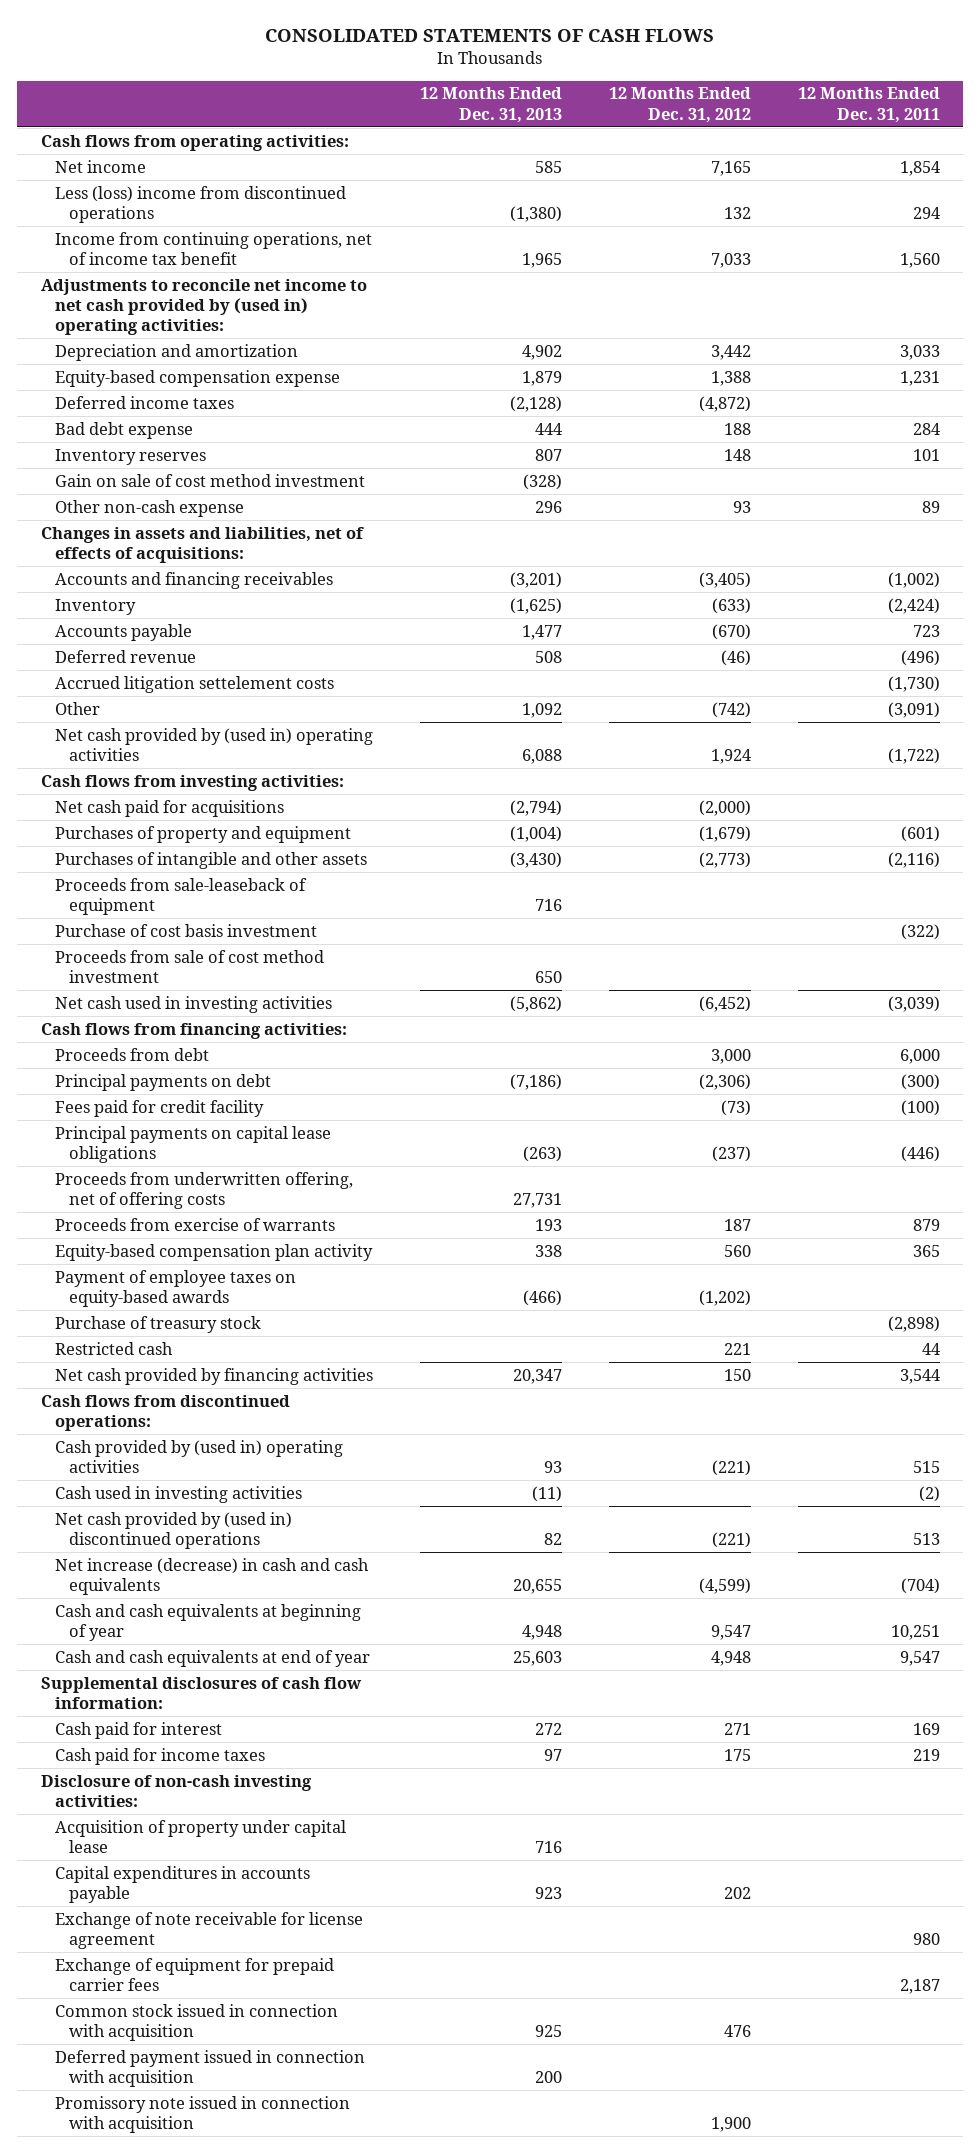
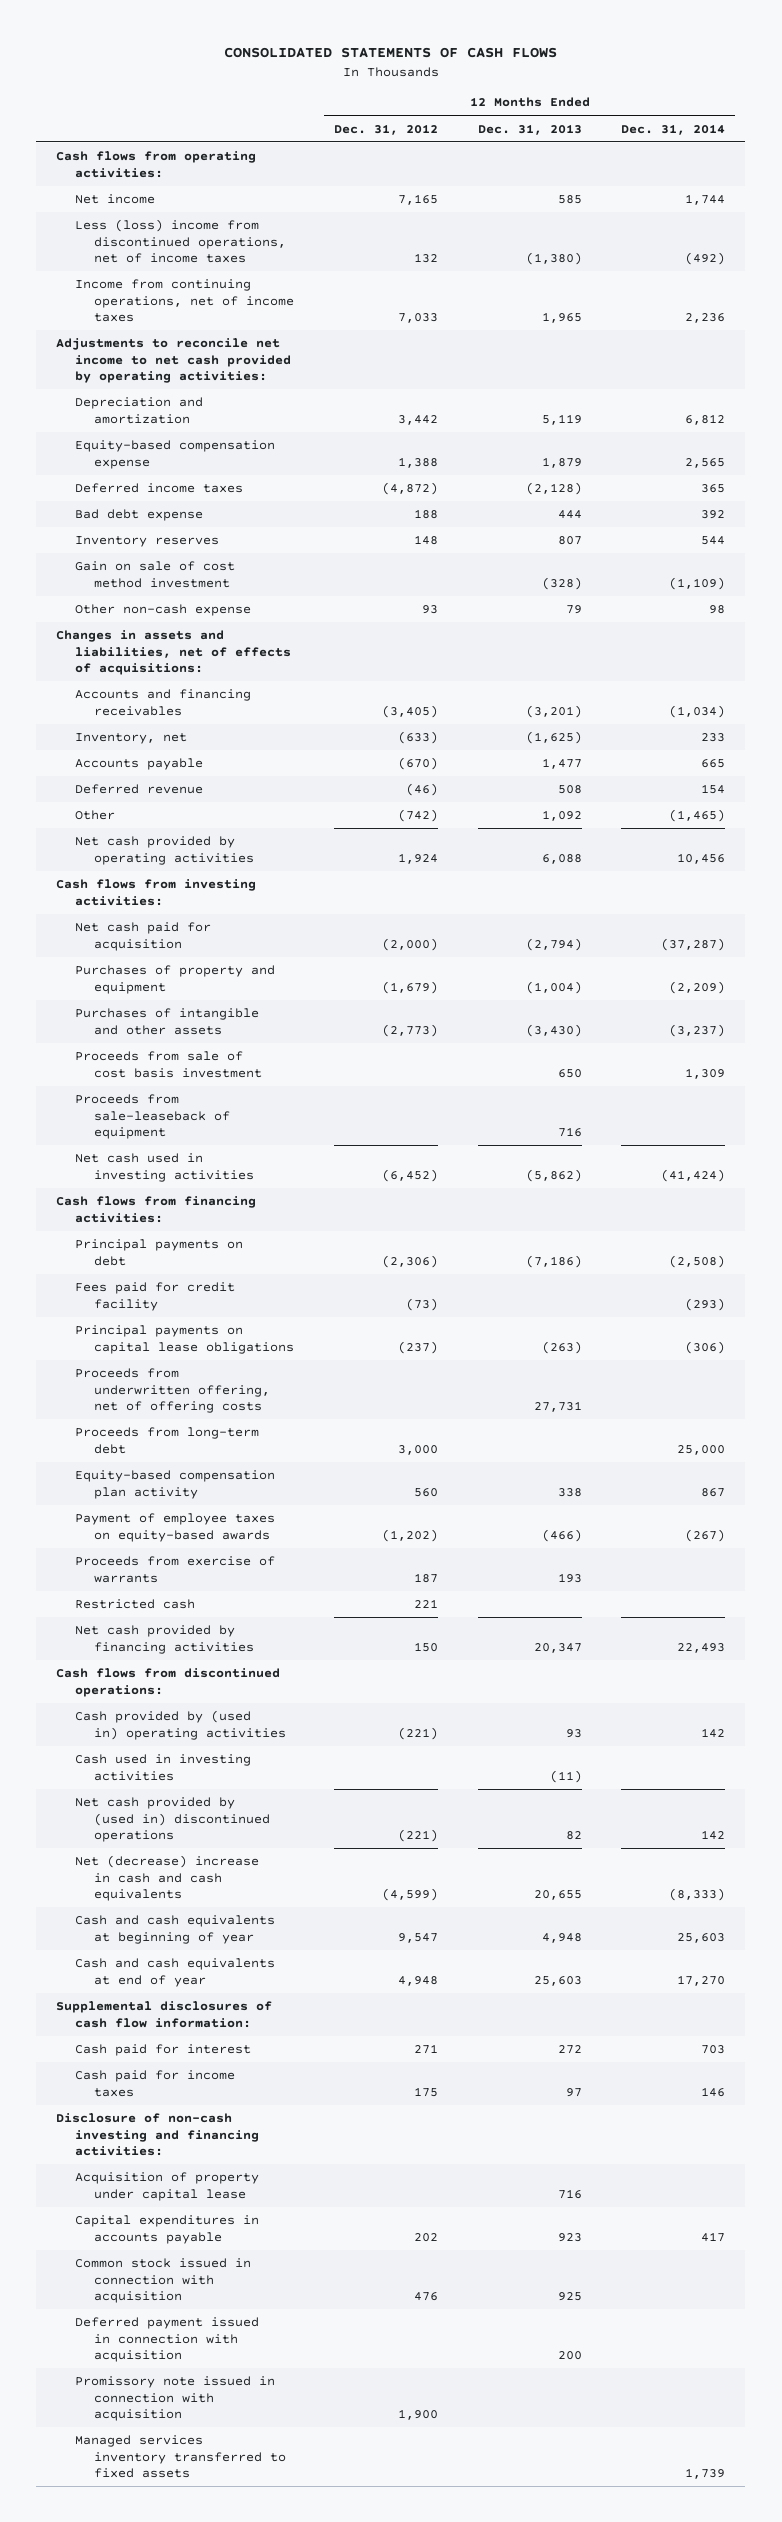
[797,87,940,123] 12 Months Ended Dec. 31, 2011 -> none
none -> [621,123,726,135] Dec. 31, 2014
[54,185,346,224] Less (loss) income from discontinued operations -> [75,219,287,264] Less (loss) income from discontinued operations, net of income taxes
[54,231,372,266] Income from continuing operations, net of income tax benefit -> [75,279,295,323] Income from continuing operations, net of income taxes
[40,278,367,336] Adjustments to reconcile net income to net cash provided by (used in) operating activities: -> [56,338,292,384] Adjustments to reconcile net income to net cash provided by operating activities:
[521,344,562,360] 4,902 -> [541,413,582,425] 5,119
[534,500,562,513] 296 -> [565,605,582,615] 79
[54,598,136,615] Inventory -> [75,733,188,745] Inventory, net
[54,675,334,693] Accrued litigation settelement costs -> none
[54,727,373,762] Net cash provided by (used in) operating activities -> [75,836,255,865] Net cash provided by operating activities
[54,799,284,817] Net cash paid for acquisitions -> [75,922,212,951] Net cash paid for acquisition
none -> [75,1051,263,1078] Proceeds from sale of cost basis investment
[54,923,317,937] Purchase of cost basis investment -> none
[54,949,324,984] Proceeds from sale of cost method investment -> none
[54,1047,209,1061] Proceeds from debt -> none
none -> [75,1427,260,1454] Proceeds from long-term debt
[54,1315,261,1333] Purchase of treasury stock -> none
[54,1217,335,1231] Proceeds from exercise of warrants -> [75,1556,276,1583] Proceeds from exercise of warrants
[54,1557,369,1596] Net increase (decrease) in cash and cash equivalents -> [75,1855,260,1902] Net (decrease) increase in cash and cash equivalents
[40,1774,312,1808] Disclosure of non-cash investing activities: -> [56,2113,260,2157] Disclosure of non-cash investing and financing activities:
[54,1911,363,1950] Exchange of note receivable for license agreement -> none
[54,1957,334,1992] Exchange of equipment for prepaid carrier fees -> none
none -> [75,2435,287,2479] Managed services inventory transferred to fixed assets

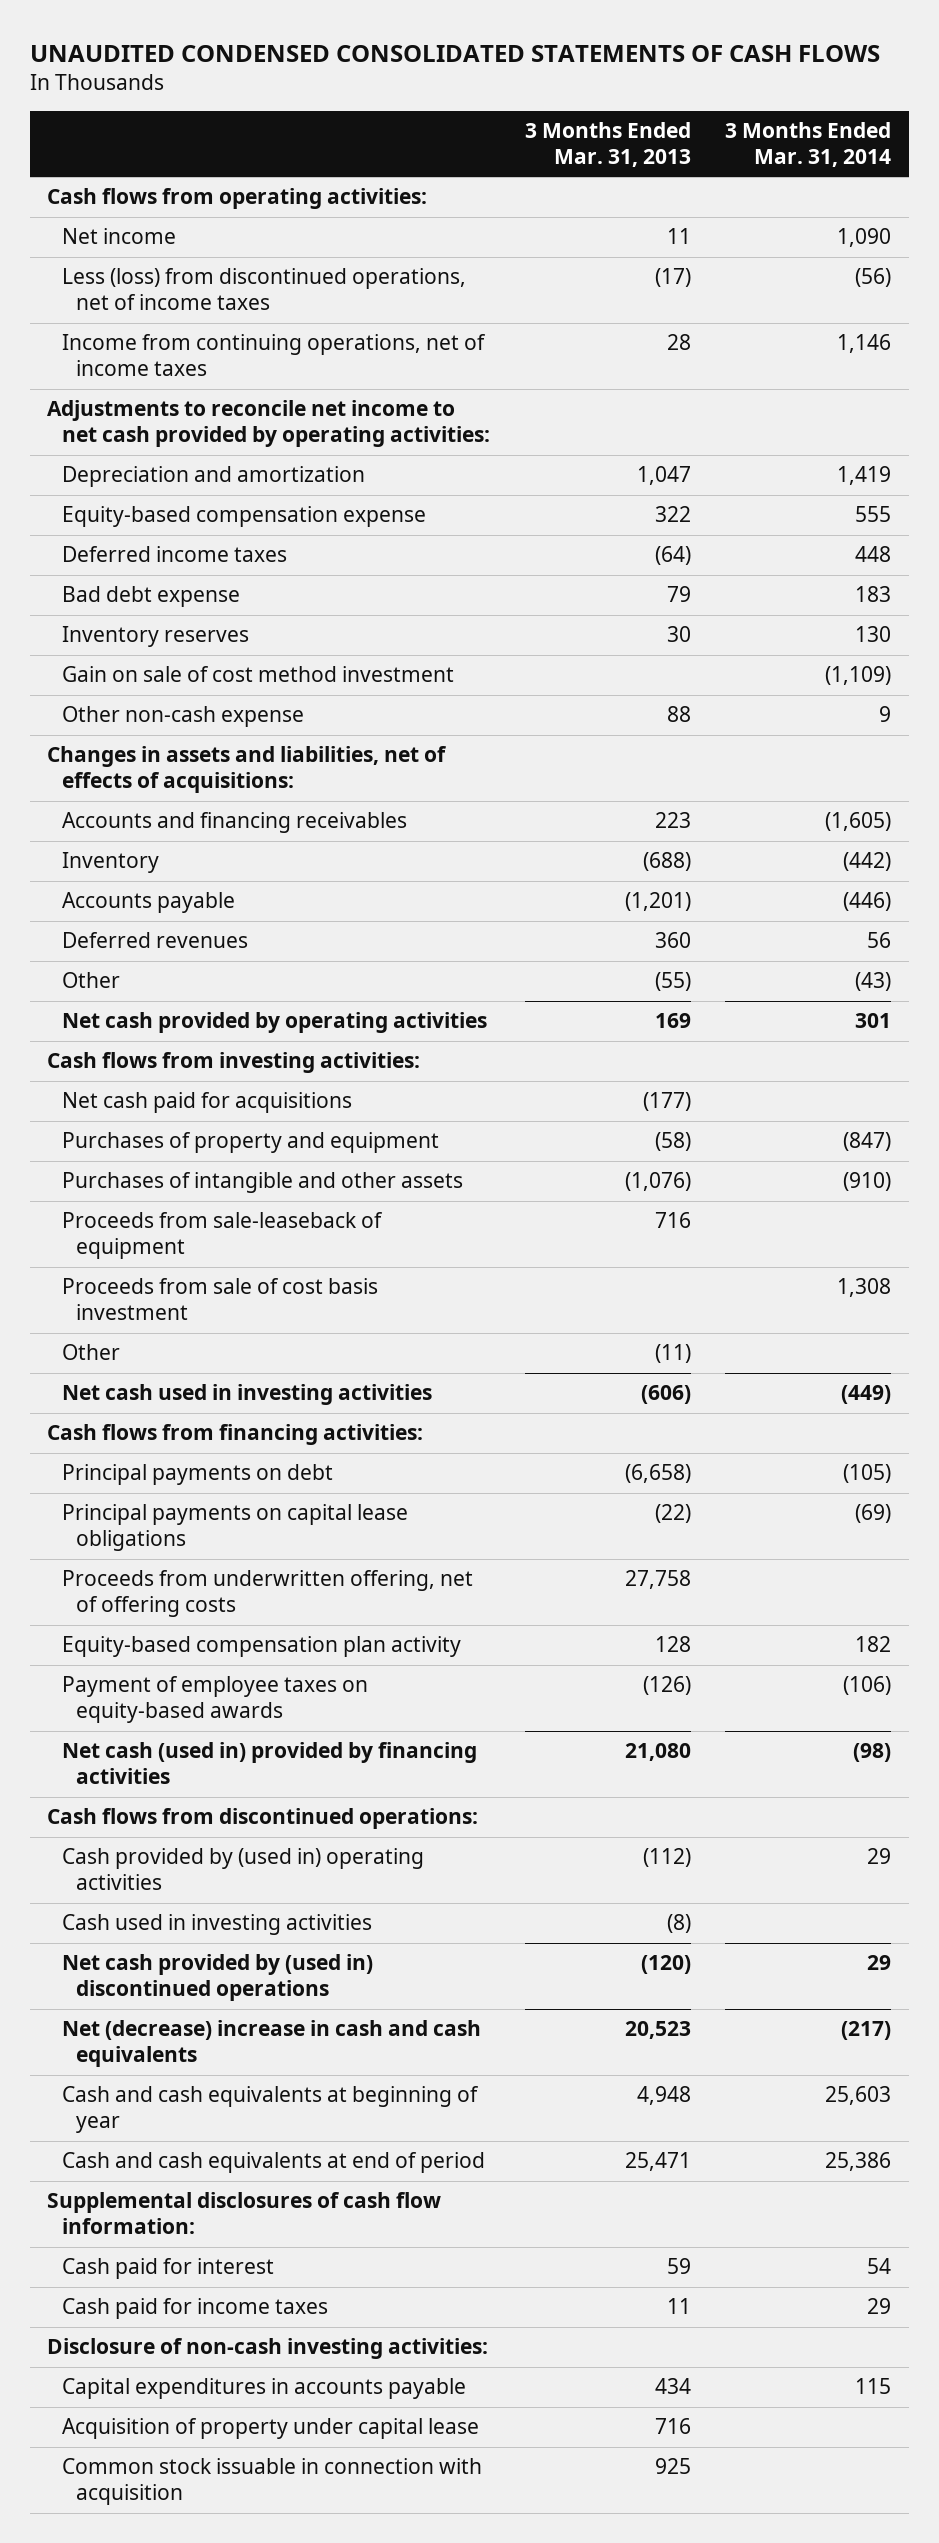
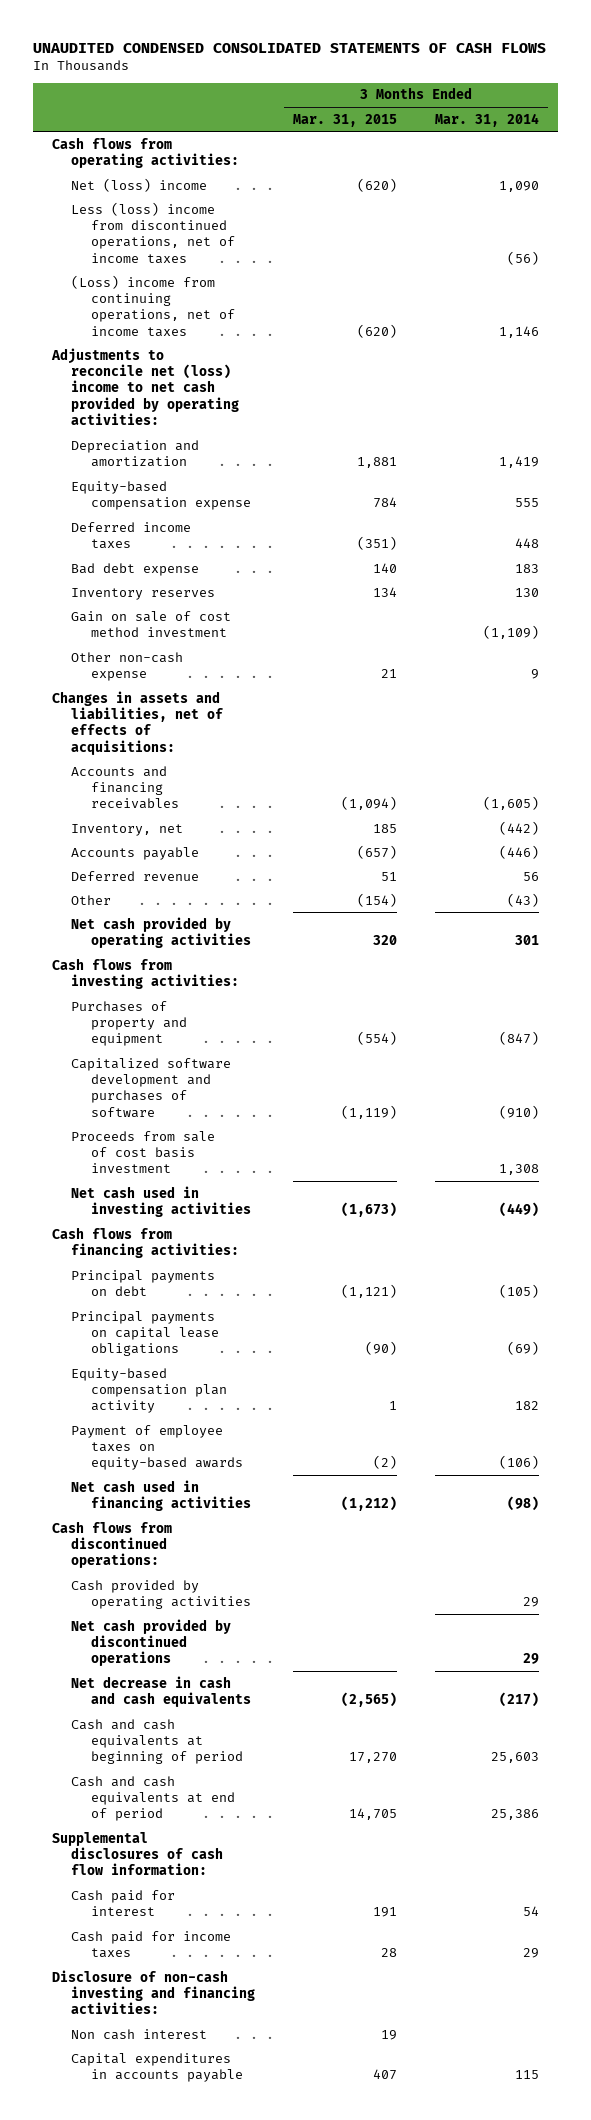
[524,122,691,167] 3 Months Ended Mar. 31, 2013 -> none
none -> [293,113,398,127] Mar. 31, 2015
[61,228,176,245] Net income -> [71,177,208,192] Net (loss) income
[61,268,466,311] Less (loss) from discontinued operations, net of income taxes -> [71,201,235,264] Less (loss) income from discontinued operations, net of income taxes
[61,334,486,377] Income from continuing operations, net of income taxes -> [71,274,235,337] (Loss) income from continuing operations, net of income taxes
[47,400,490,448] Adjustments to reconcile net income to net cash provided by operating activities: -> [50,347,240,426] Adjustments to reconcile net (loss) income to net cash provided by operating activities:
[61,852,159,874] Inventory -> [71,823,184,836] Inventory, net
[61,932,248,949] Deferred revenues -> [71,870,200,881] Deferred revenue
[61,1092,352,1114] Net cash paid for acquisitions -> none
[61,1172,463,1194] Purchases of intangible and other assets -> none
[61,1212,383,1260] Proceeds from sale-leaseback of equipment -> none
none -> [71,1057,232,1118] Capitalized software development and purchases of software
[61,1344,120,1361] Other -> none
[61,1570,473,1618] Proceeds from underwritten offering, net of offering costs -> none
[61,1742,477,1785] Net cash (used in) provided by financing activities -> [71,1479,251,1511] Net cash used in financing activities
[61,1914,372,1936] Cash used in investing activities -> none
[61,1848,424,1891] Cash provided by (used in) operating activities -> [71,1579,251,1609] Cash provided by operating activities
[61,1954,373,2002] Net cash provided by (used in) discontinued operations -> [71,1618,232,1667] Net cash provided by discontinued operations
[61,2020,481,2068] Net (decrease) increase in cash and cash equivalents -> [71,1675,251,1707] Net decrease in cash and cash equivalents
[61,2086,479,2134] Cash and cash equivalents at beginning of year -> [71,1718,243,1765] Cash and cash equivalents at beginning of period
[47,2338,489,2360] Disclosure of non-cash investing activities: -> [51,1969,256,2015] Disclosure of non-cash investing and financing activities:
none -> [71,2028,208,2040] Non cash interest
[61,2418,479,2440] Acquisition of property under capital lease -> none
[61,2458,482,2506] Common stock issuable in connection with acquisition -> none

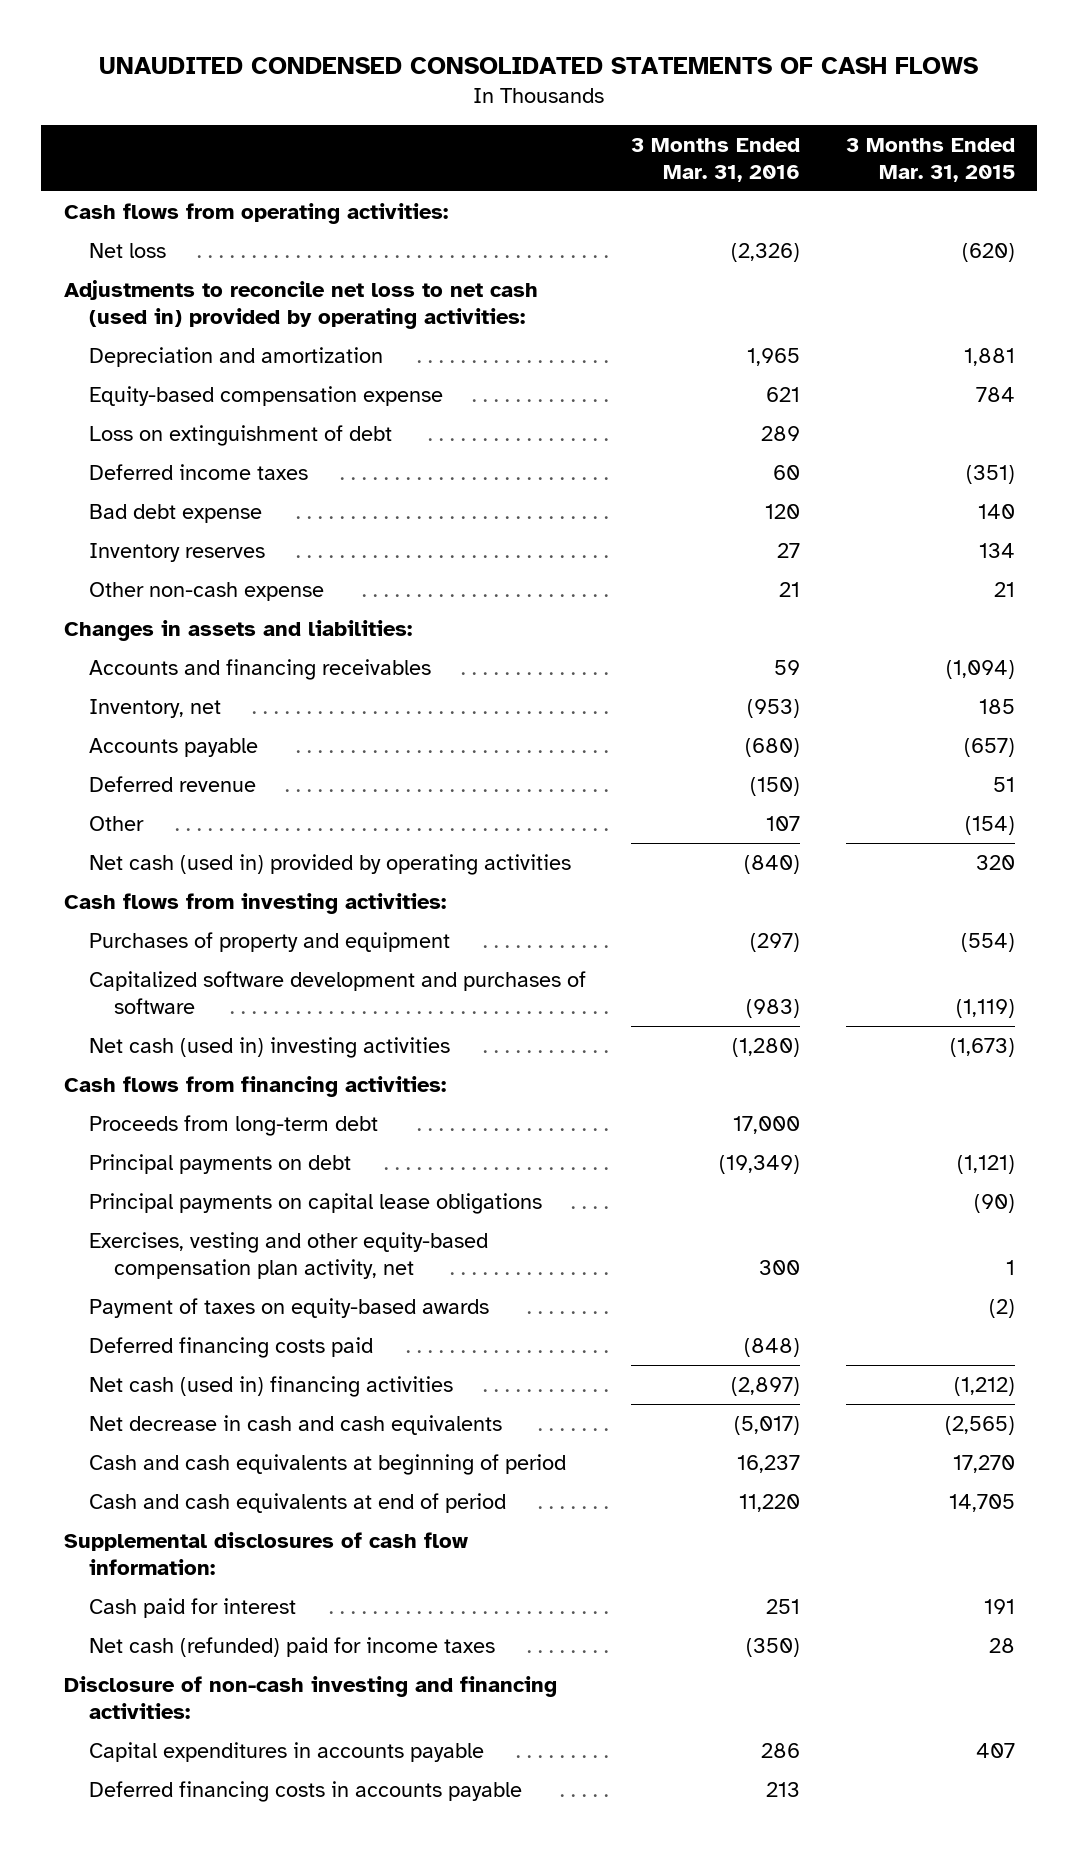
[434,112,539,127] Mar. 31, 2014 -> none
none -> [631,137,801,182] 3 Months Ended Mar. 31, 2016
[71,201,235,264] Less (loss) income from discontinued operations, net of income taxes -> none
[71,274,235,337] (Loss) income from continuing operations, net of income taxes -> none
[71,177,208,192] Net (loss) income -> [89,242,167,258] Net loss
[50,347,240,426] Adjustments to reconcile net (loss) income to net cash provided by operating activities: -> [63,279,538,329] Adjustments to reconcile net loss to net cash (used in) provided by operating activities:
none -> [89,424,393,446] Loss on extinguishment of debt
[71,610,232,637] Gain on sale of cost method investment -> none
[51,690,224,755] Changes in assets and liabilities, net of effects of acquisitions: -> [63,619,412,641] Changes in assets and liabilities:
[71,916,251,948] Net cash provided by operating activities -> [89,853,572,875] Net cash (used in) provided by operating activities
[71,1130,216,1174] Proceeds from sale of cost basis investment -> none
[71,1185,251,1217] Net cash used in investing activities -> [89,1036,451,1058] Net cash (used in) investing activities
none -> [89,1114,379,1136] Proceeds from long-term debt
[51,1520,172,1569] Cash flows from discontinued operations: -> none
[71,1579,251,1609] Cash provided by operating activities -> none
[71,1618,232,1667] Net cash provided by discontinued operations -> none
[71,1367,227,1414] Equity-based compensation plan activity -> [89,1231,489,1279] Exercises, vesting and other equity-based compensation plan activity, net
[71,1424,243,1471] Payment of employee taxes on equity-based awards -> [89,1297,490,1318] Payment of taxes on equity-based awards
none -> [89,1336,374,1358] Deferred financing costs paid
[71,1479,251,1511] Net cash used in financing activities -> [89,1375,454,1397] Net cash (used in) financing activities
[71,1930,232,1958] Cash paid for income taxes -> [89,1636,496,1657] Net cash (refunded) paid for income taxes
[71,2028,208,2040] Non cash interest -> none
none -> [89,1780,523,1802] Deferred financing costs in accounts payable

